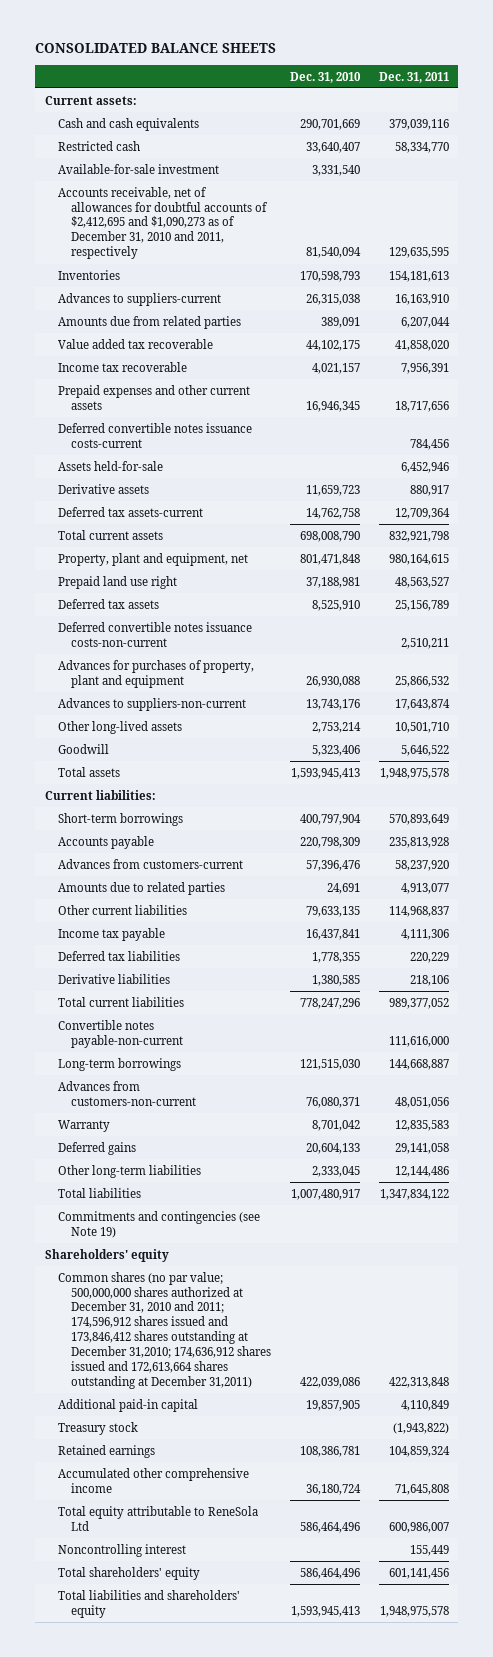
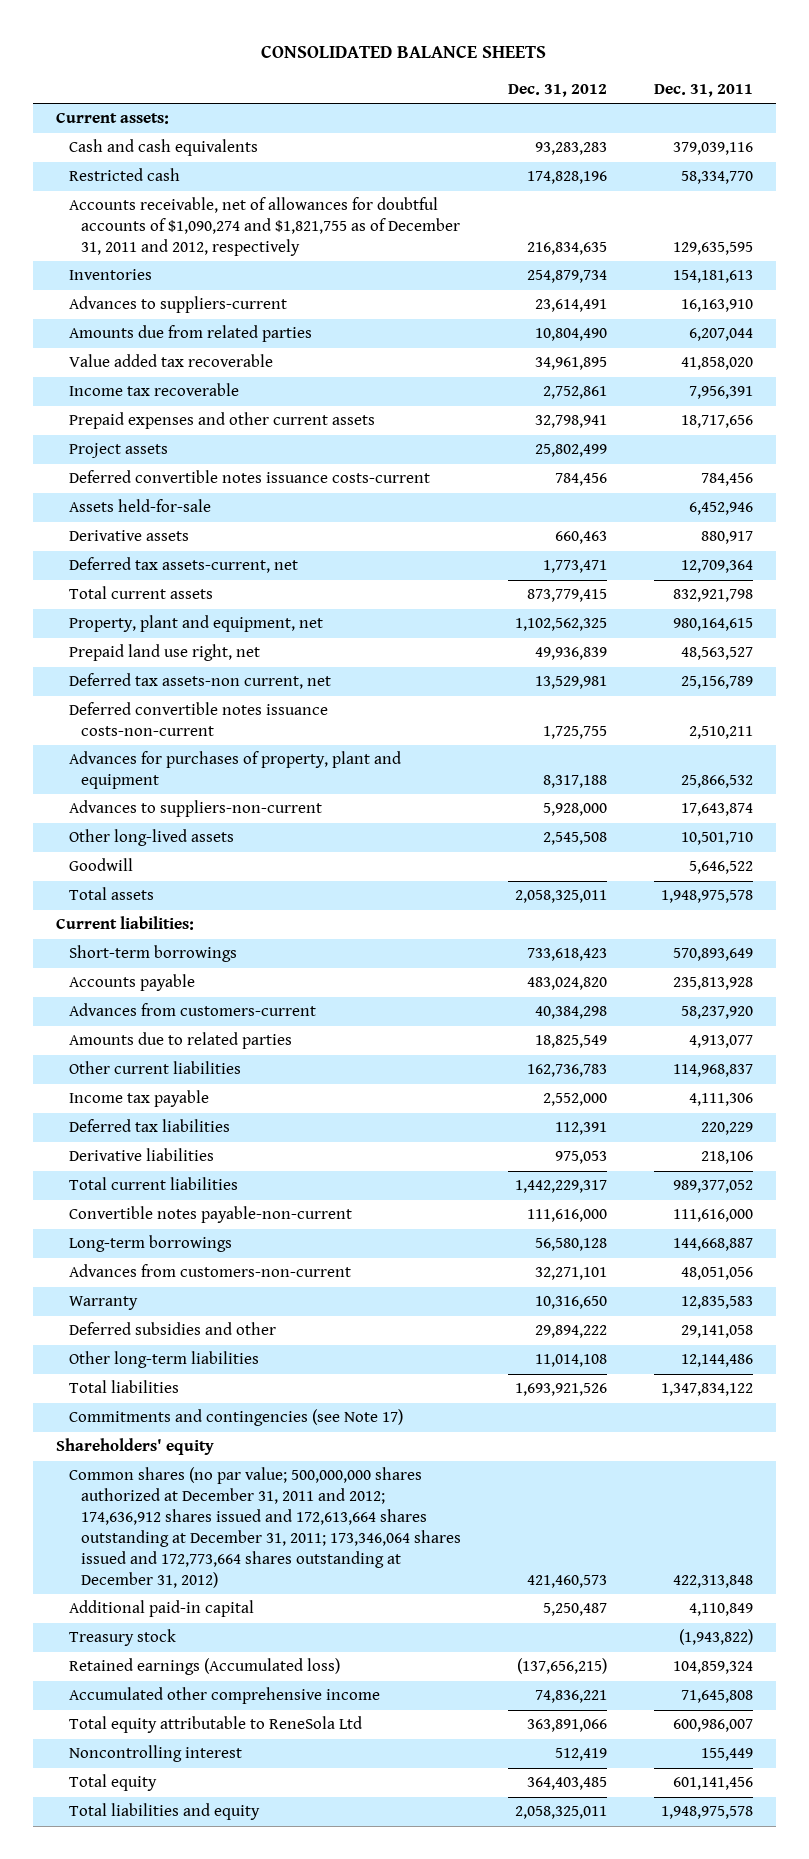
[289,71,361,83] Dec. 31, 2010 -> none
none -> [507,83,607,97] Dec. 31, 2012
[57,163,219,174] Available-for-sale investment -> none
[57,186,268,260] Accounts receivable, net of allowances for doubtful accounts of $2,412,695 and $1,090,273 as of December 31, 2010 and 2011, respectively -> [68,197,460,257] Accounts receivable, net of allowances for doubtful accounts of $1,090,274 and $1,821,755 as of December 31, 2011 and 2012, respectively
none -> [68,443,168,459] Project assets
[57,506,203,517] Deferred tax assets-current -> [68,557,298,574] Deferred tax assets-current, net
[57,575,177,589] Prepaid land use right -> [68,644,260,662] Prepaid land use right, net
[57,598,159,609] Deferred tax assets -> [68,673,331,690] Deferred tax assets-non current, net
[57,1141,136,1155] Deferred gains -> [68,1322,276,1336] Deferred subsidies and other
[57,1210,260,1238] Commitments and contingencies (see Note 19) -> [68,1409,403,1427] Commitments and contingencies (see Note 17)
[57,1271,271,1390] Common shares (no par value; 500,000,000 shares authorized at December 31, 2010 and 2011; 174,596,912 shares issued and 173,846,412 shares outstanding at December 31,2010; 174,636,912 shares issued and 172,613,664 shares outstanding at December 31,2011) -> [68,1467,461,1589] Common shares (no par value; 500,000,000 shares authorized at December 31, 2011 and 2012; 174,636,912 shares issued and 172,613,664 shares outstanding at December 31, 2011; 173,346,064 shares issued and 172,773,664 shares outstanding at December 31, 2012)
[57,1444,155,1458] Retained earnings -> [68,1658,340,1676] Retained earnings (Accumulated loss)
[57,1566,200,1580] Total shareholders' equity -> [68,1774,157,1792] Total equity
[57,1589,240,1618] Total liabilities and shareholders' equity -> [68,1803,260,1821] Total liabilities and equity

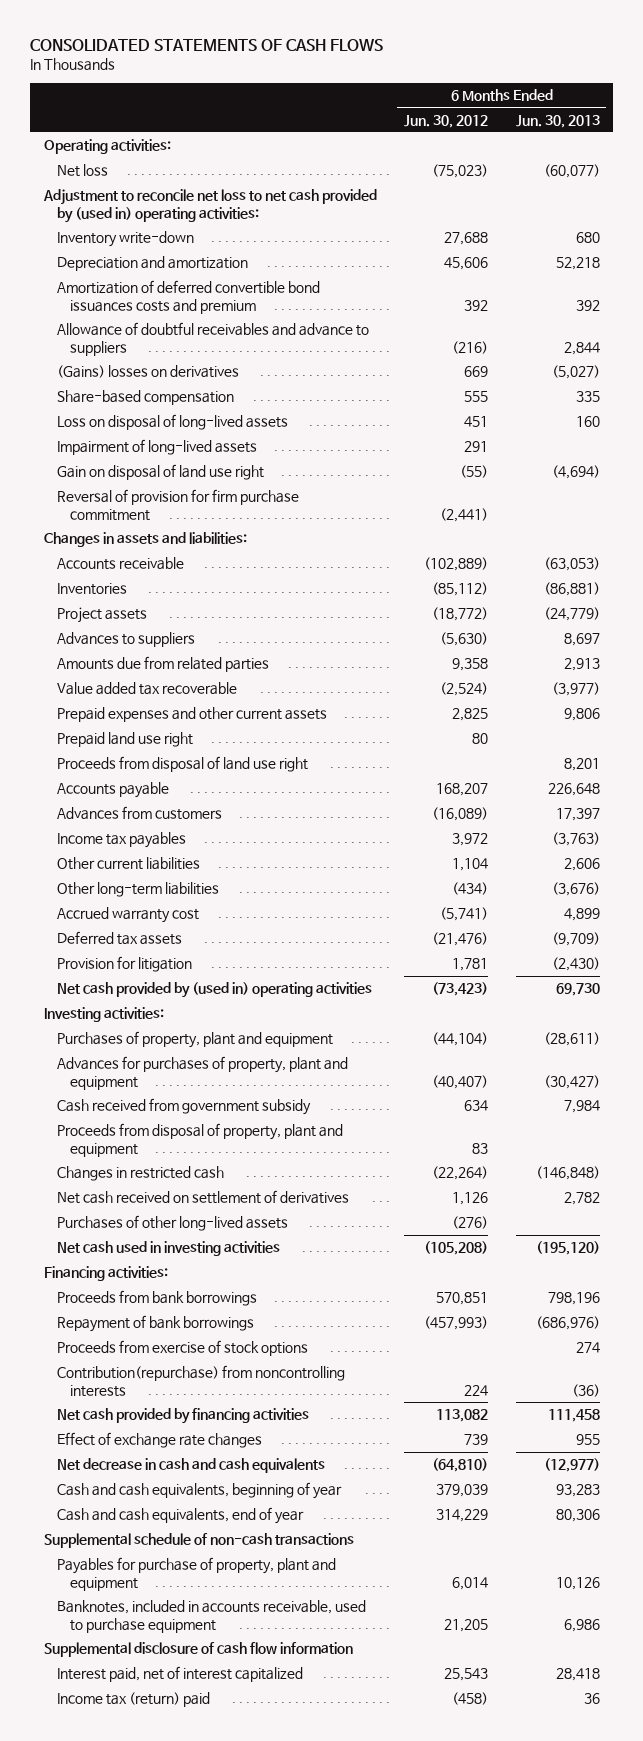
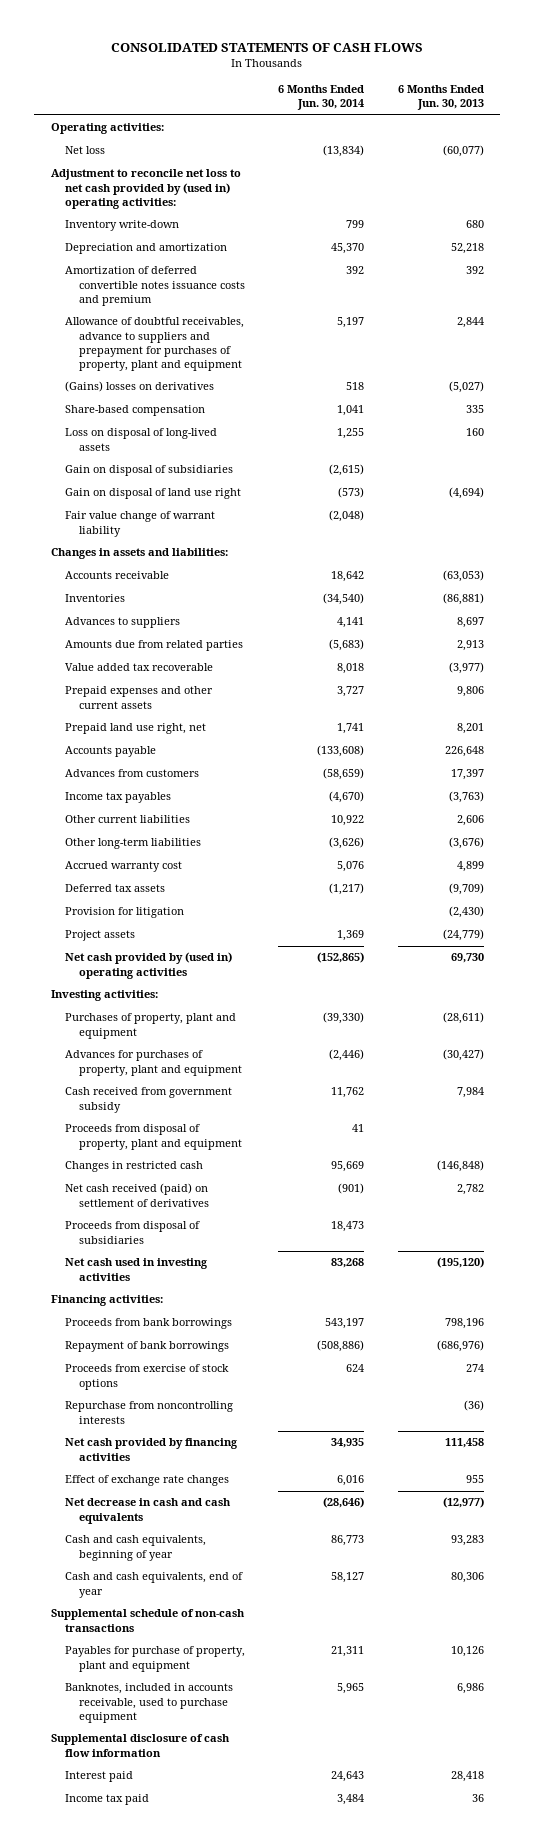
[404,114,489,128] Jun. 30, 2012 -> none
none -> [278,85,365,111] 6 Months Ended Jun. 30, 2014
[56,280,320,314] Amortization of deferred convertible bond issuances costs and premium -> [65,266,246,306] Amortization of deferred convertible notes issuance costs and premium
[56,322,369,356] Allowance of doubtful receivables and advance to suppliers -> [65,317,245,371] Allowance of doubtful receivables, advance to suppliers and prepayment for purchases of property, plant and equipment
[56,439,257,456] Impairment of long-lived assets -> none
none -> [65,465,234,477] Gain on disposal of subsidiaries
[56,489,299,521] Reversal of provision for firm purchase commitment -> none
none -> [65,511,216,537] Fair value change of warrant liability
[56,732,193,748] Prepaid land use right -> none
[56,756,308,773] Proceeds from disposal of land use right -> [65,723,207,735] Prepaid land use right, net
[56,607,147,624] Project assets -> [65,930,136,942] Project assets
[56,1215,288,1232] Purchases of other long-lived assets -> none
[56,1190,349,1205] Net cash received on settlement of derivatives -> [65,1183,210,1207] Net cash received (paid) on settlement of derivatives
none -> [65,1221,201,1244] Proceeds from disposal of subsidiaries
[56,1365,345,1397] Contribution(repurchase) from noncontrolling interests -> [65,1401,234,1424] Repurchase from noncontrolling interests
[56,1666,303,1683] Interest paid, net of interest capitalized -> [65,1771,134,1783] Interest paid
[56,1692,210,1708] Income tax (return) paid -> [65,1794,150,1806] Income tax paid

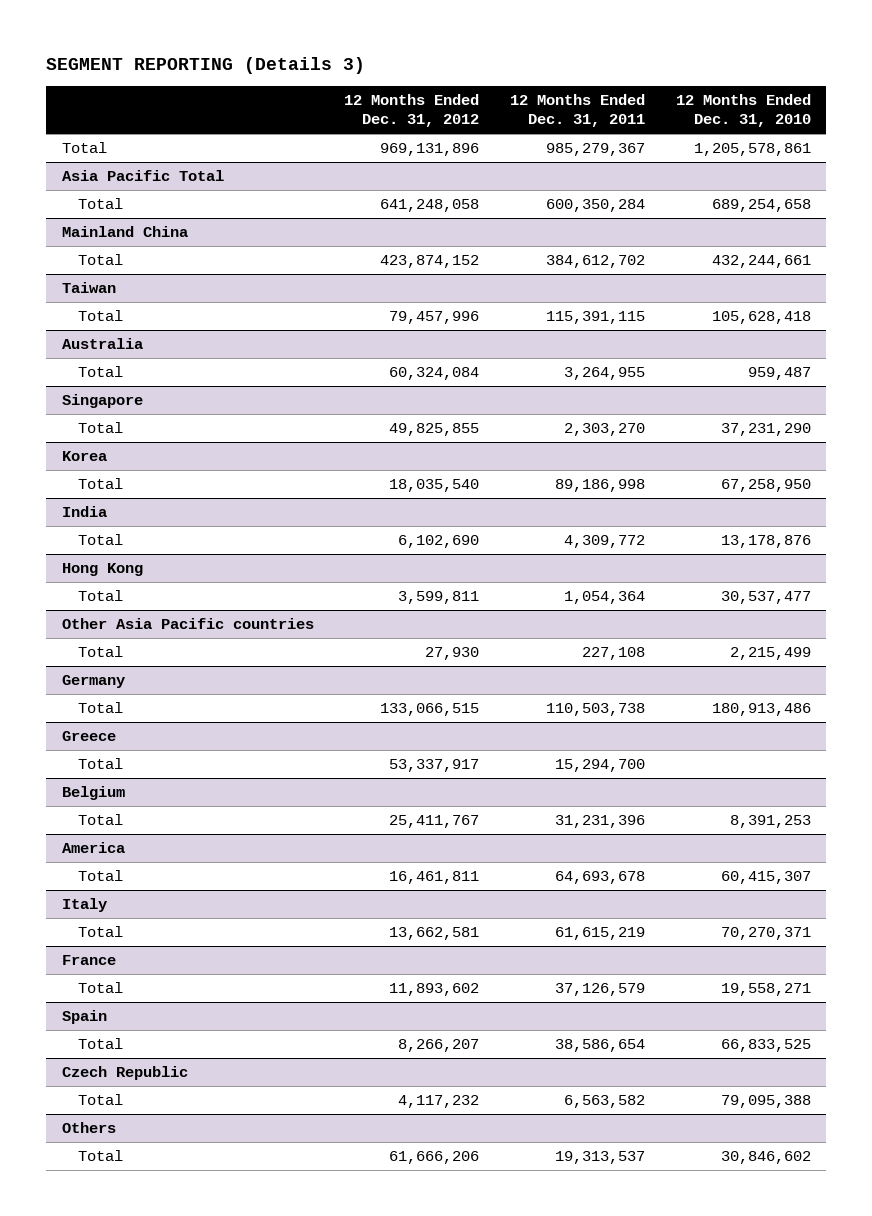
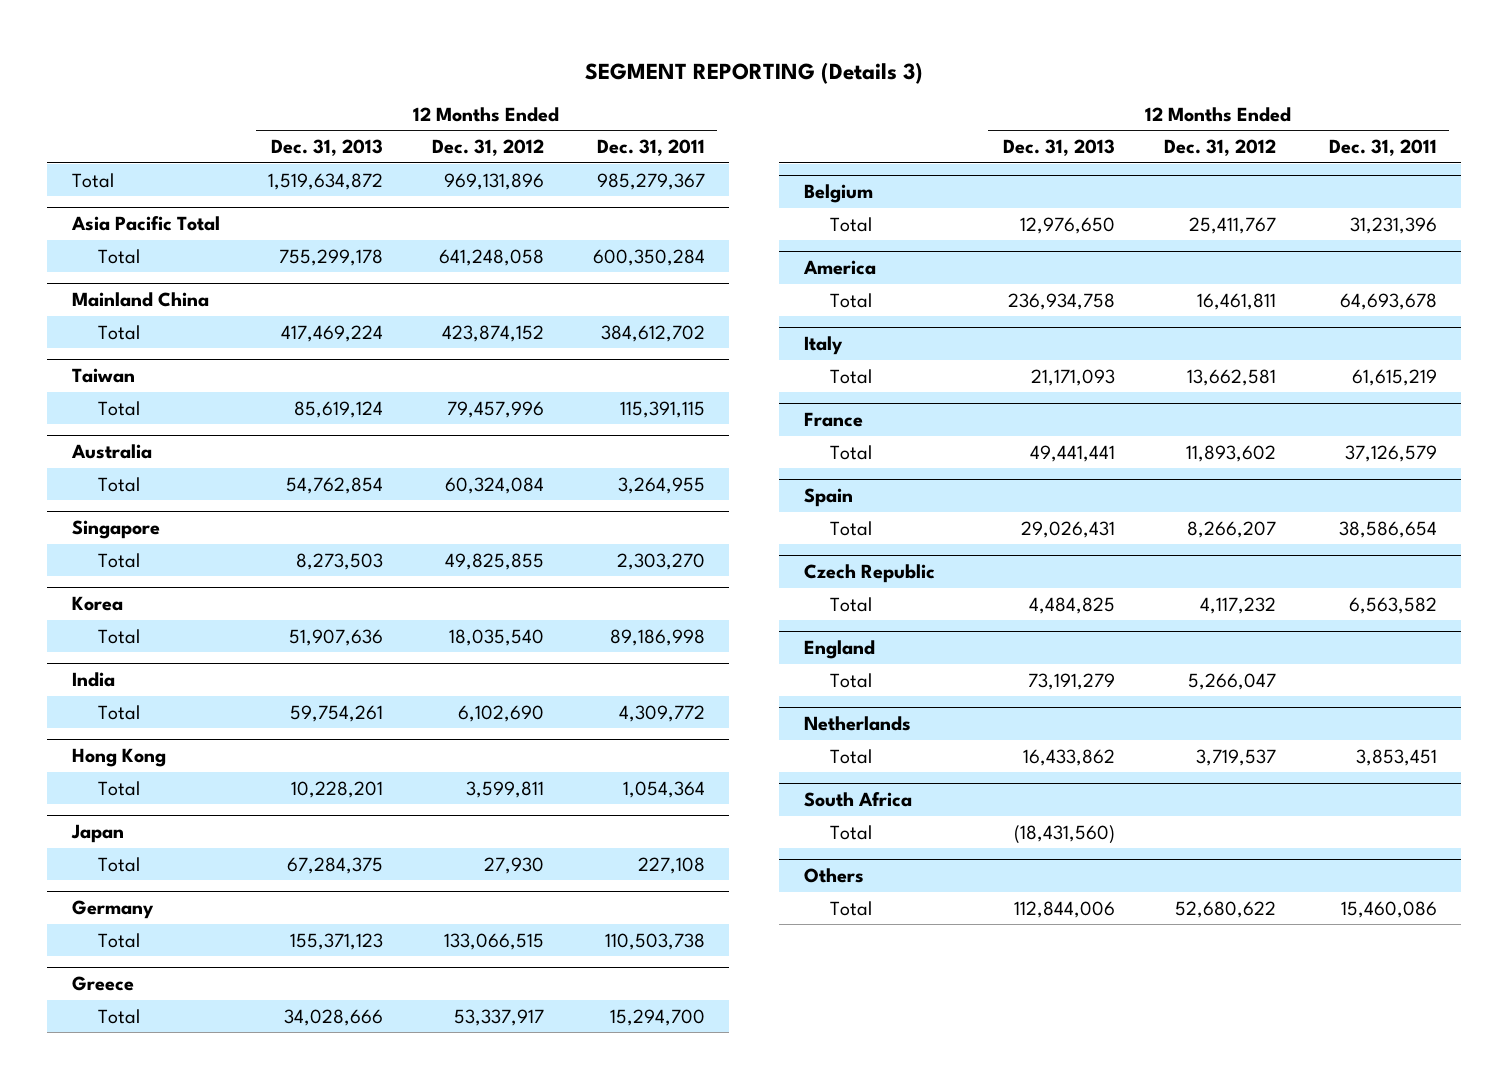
[675,94,811,128] 12 Months Ended Dec. 31, 2010 -> none
none -> [271,139,384,157] Dec. 31, 2013
[61,618,314,630] Other Asia Pacific countries -> none
none -> [70,824,124,844] Japan
none -> [803,640,875,660] England
none -> [830,672,873,688] Total
none -> [803,716,911,732] Netherlands
none -> [830,748,873,764] Total
none -> [803,792,912,808] South Africa
none -> [830,824,873,840] Total
[389,1151,480,1165] 61,666,206 -> [1174,900,1276,918] 52,680,622
[555,1151,646,1165] 19,313,537 -> [1340,900,1437,918] 15,460,086

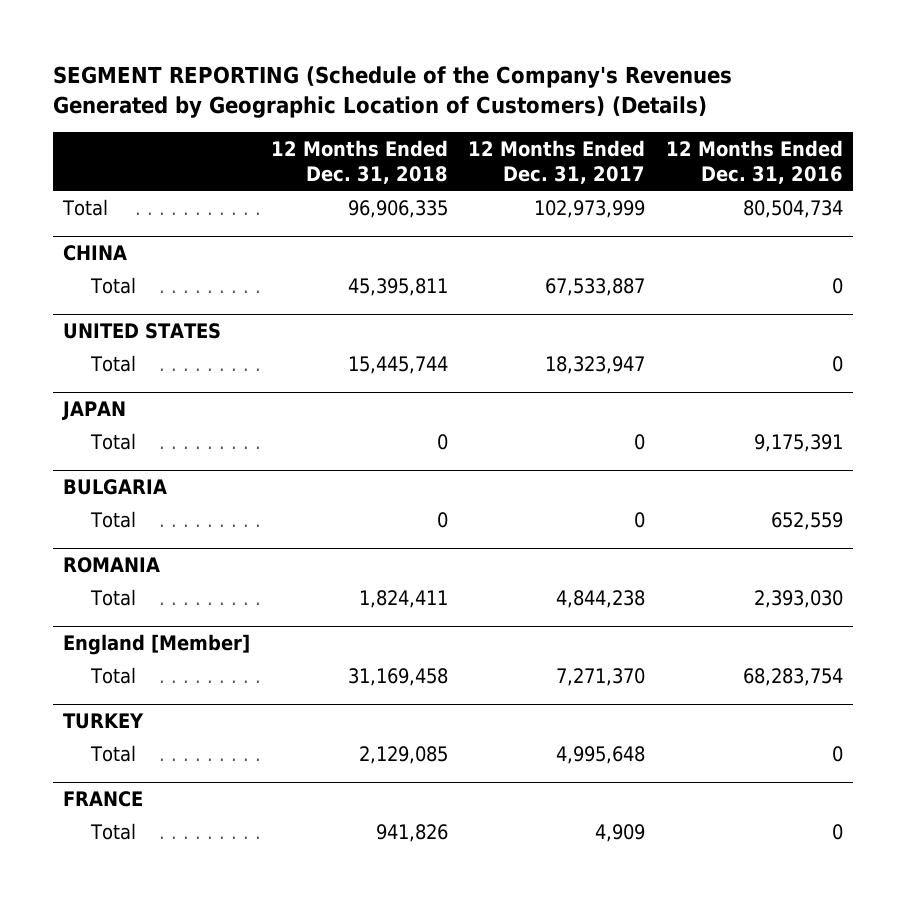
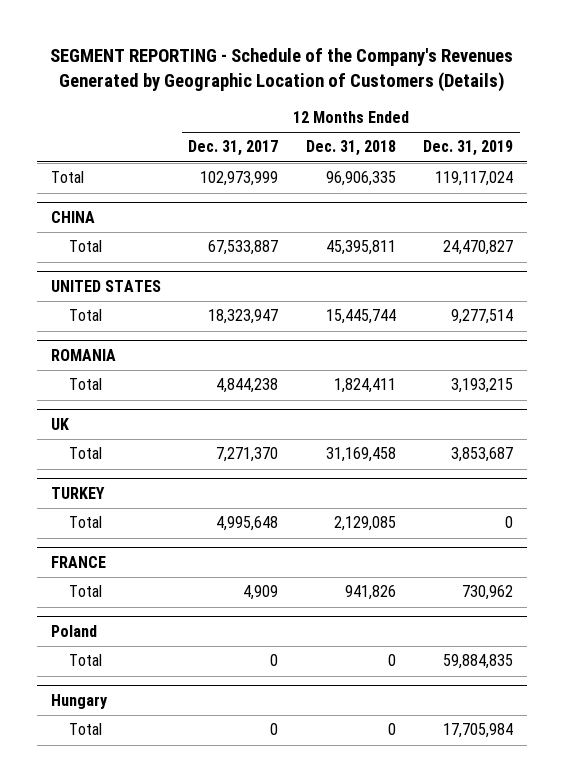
[52,65,732,118] SEGMENT REPORTING (Schedule of the Company's Revenues Generated by Geographic Location of Customers) (Details) -> [50,48,514,92] SEGMENT REPORTING - Schedule of the Company's Revenues Generated by Geographic Location of Customers (Details)
[666,139,844,184] 12 Months Ended Dec. 31, 2016 -> none
none -> [423,140,514,157] Dec. 31, 2019
[62,400,127,420] JAPAN -> none
[89,432,136,450] Total -> none
[63,478,168,495] BULGARIA -> none
[89,510,136,528] Total -> none
[63,633,251,655] England [Member] -> none
none -> [51,417,70,430] UK
none -> [51,624,98,637] Poland
none -> [68,654,102,667] Total
none -> [51,693,109,709] Hungary
none -> [68,723,102,736] Total

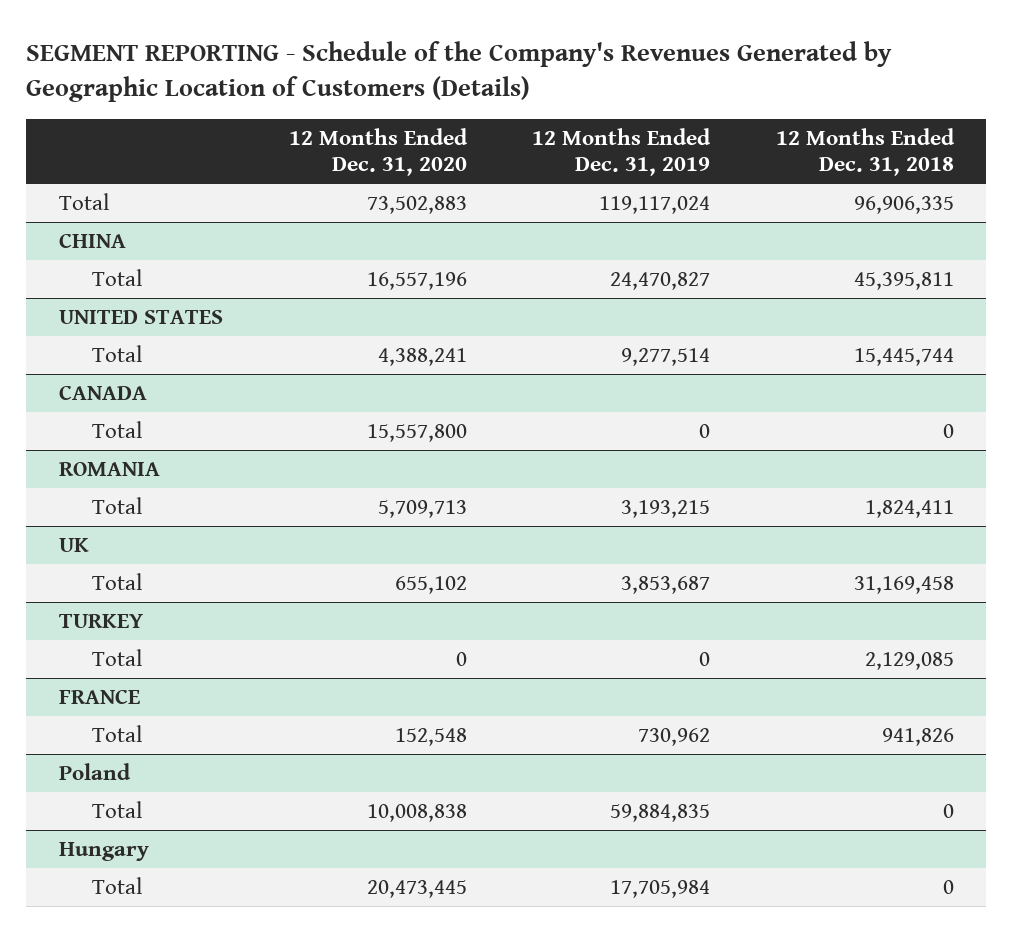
[188,140,279,157] Dec. 31, 2017 -> none
none -> [288,127,468,177] 12 Months Ended Dec. 31, 2020
none -> [59,384,148,400] CANADA
none -> [91,420,142,438] Total

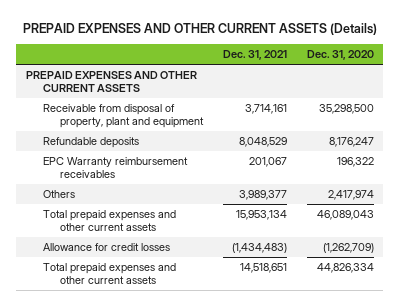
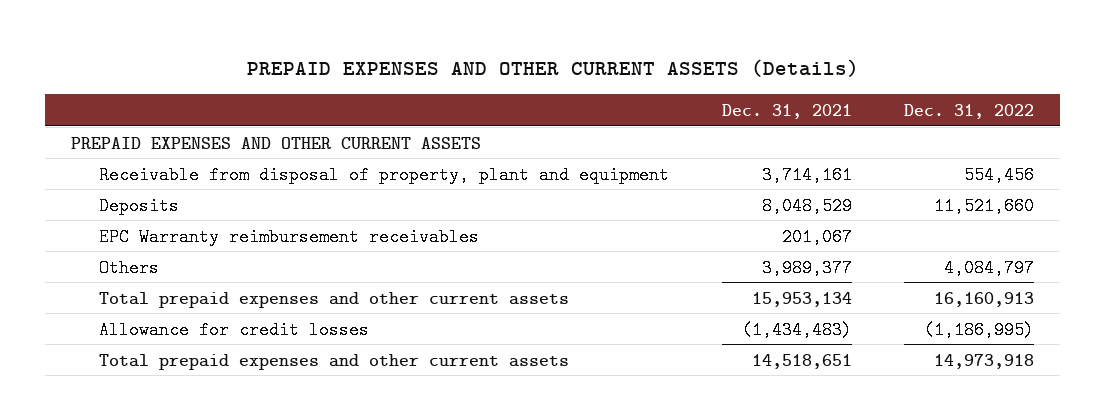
[306,49,374,60] Dec. 31, 2020 -> none
none -> [904,103,1035,119] Dec. 31, 2022
[42,137,139,149] Refundable deposits -> [99,196,180,215] Deposits

